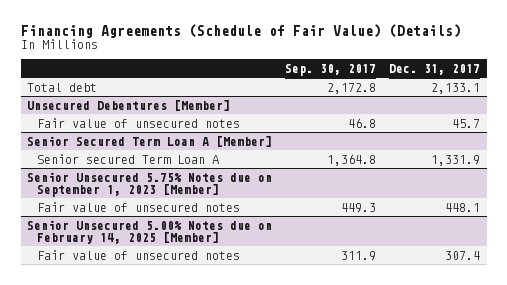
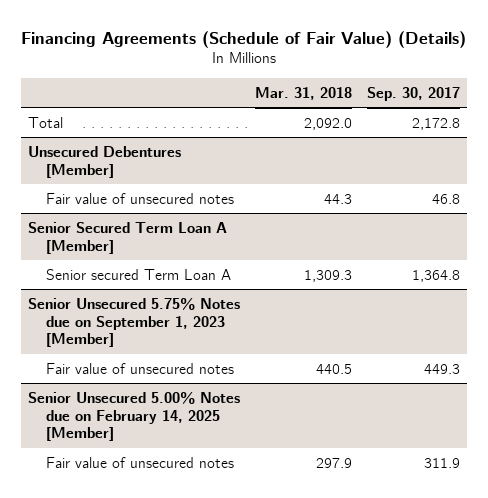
[389,63,481,75] Dec. 31, 2017 -> none
none -> [255,86,353,100] Mar. 31, 2018
[27,82,98,92] Total debt -> [28,116,64,128] Total

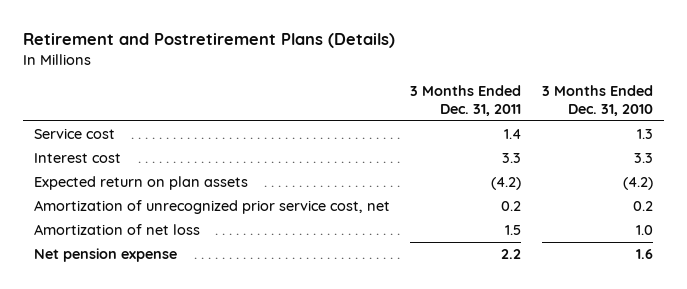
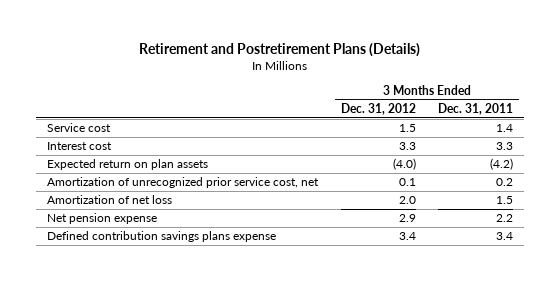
[542,85,654,116] 3 Months Ended Dec. 31, 2010 -> none
none -> [340,102,416,115] Dec. 31, 2012
none -> [47,231,277,243] Defined contribution savings plans expense

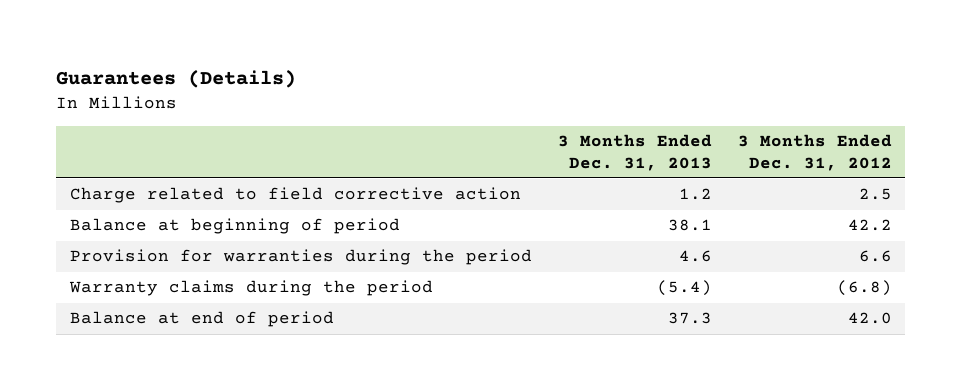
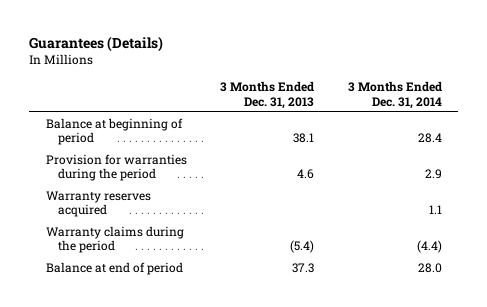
[738,134,893,171] 3 Months Ended Dec. 31, 2012 -> none
none -> [347,80,442,109] 3 Months Ended Dec. 31, 2014
[69,187,521,204] Charge related to field corrective action -> none
none -> [45,190,151,218] Warranty reserves acquired

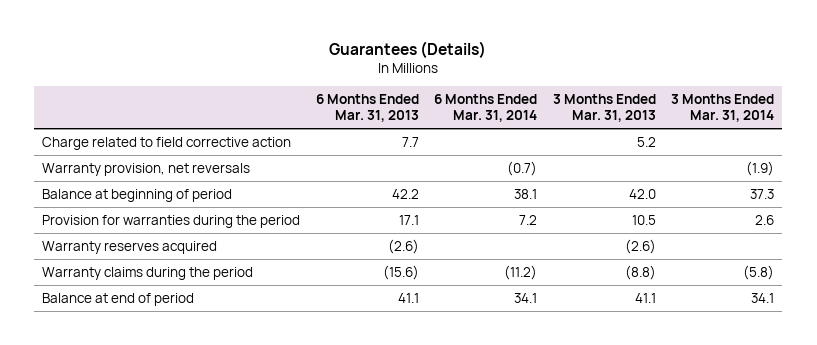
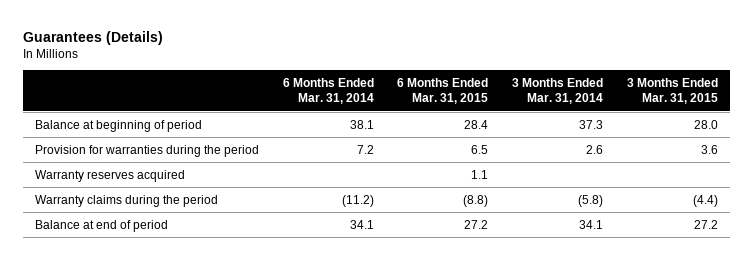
[315,94,419,123] 6 Months Ended Mar. 31, 2013 -> none
[552,94,656,123] 3 Months Ended Mar. 31, 2013 -> none
none -> [397,77,489,105] 6 Months Ended Mar. 31, 2015
none -> [627,77,719,105] 3 Months Ended Mar. 31, 2015
[42,136,292,150] Charge related to field corrective action -> none
[42,162,251,176] Warranty provision, net reversals -> none

